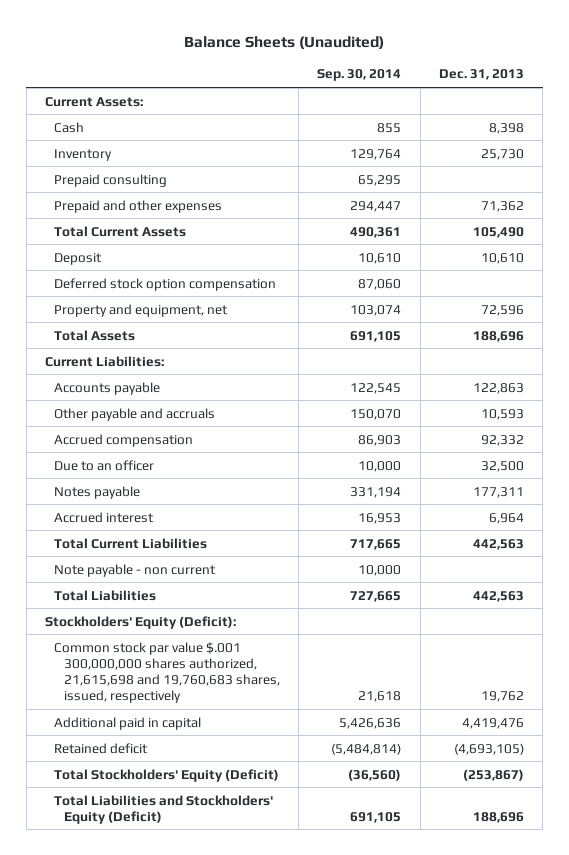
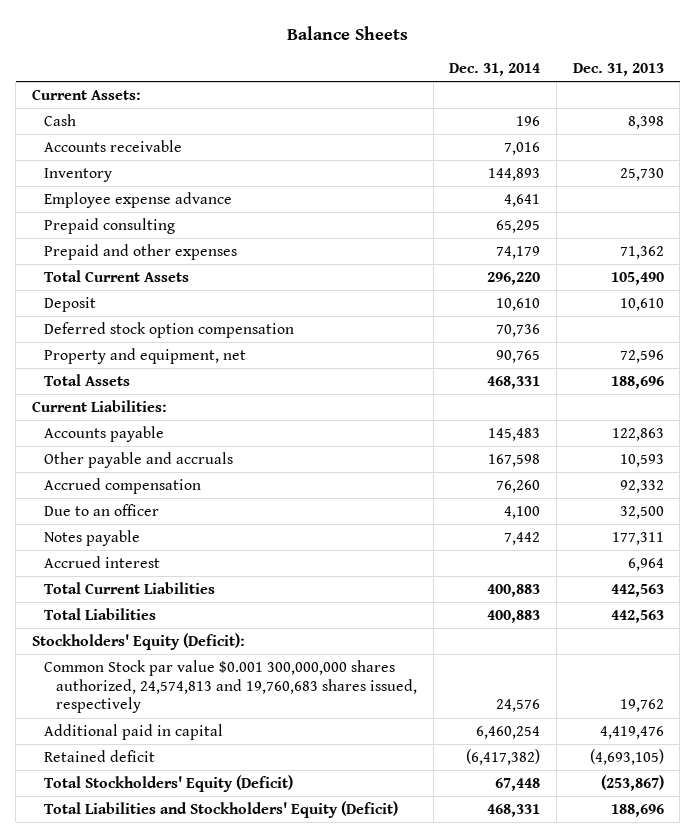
[184,36,385,50] Balance Sheets (Unaudited) -> [286,25,408,40] Balance Sheets
[317,69,402,82] Sep. 30, 2014 -> none
none -> [449,62,541,76] Dec. 31, 2014
none -> [44,139,183,152] Accounts receivable
none -> [44,191,233,208] Employee expense advance
[54,563,217,577] Note payable - non current -> none
[54,641,281,703] Common stock par value $.001 300,000,000 shares authorized, 21,615,698 and 19,760,683 shares, issued, respectively -> [44,659,418,714] Common Stock par value $0.001 300,000,000 shares authorized, 24,574,813 and 19,760,683 shares issued, respectively

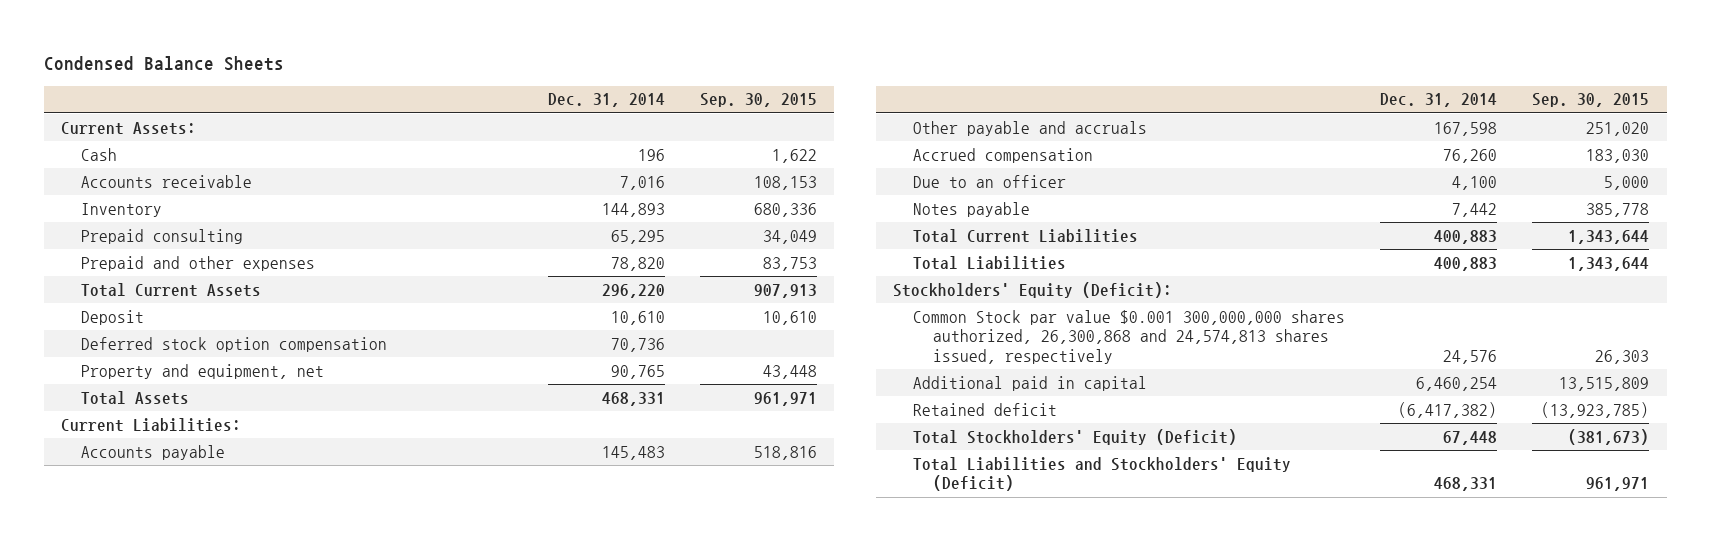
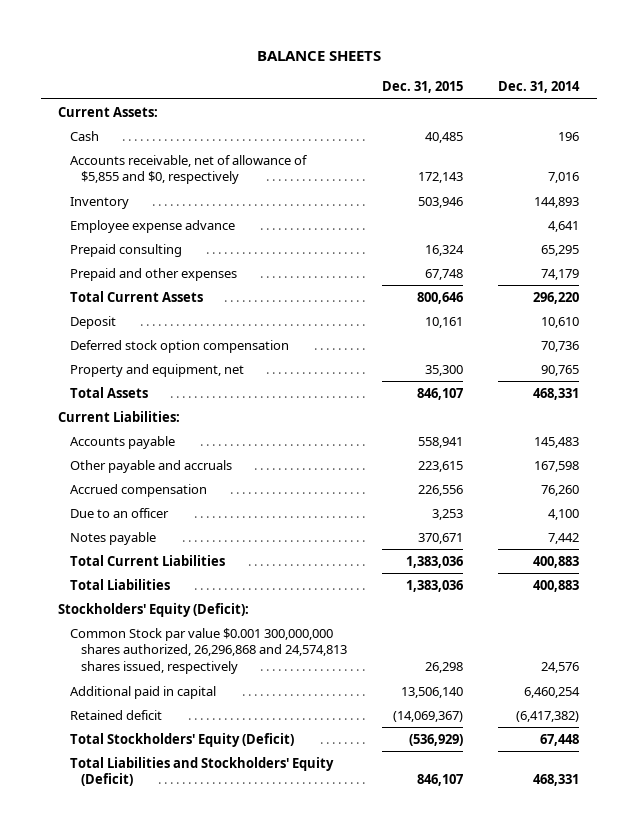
[43,56,284,72] Condensed Balance Sheets -> [256,51,381,62] BALANCE SHEETS
[699,93,817,108] Sep. 30, 2015 -> none
none -> [382,81,464,94] Dec. 31, 2015
[80,174,252,188] Accounts receivable -> [69,154,308,185] Accounts receivable, net of allowance of $5,855 and $0, respectively
none -> [69,219,235,233] Employee expense advance
[610,256,665,271] 78,820 -> [541,268,580,280] 74,179
[913,309,1346,364] Common Stock par value $0.001 300,000,000 shares authorized, 26,300,868 and 24,574,813 shares issued, respectively -> [69,627,348,675] Common Stock par value $0.001 300,000,000 shares authorized, 26,296,868 and 24,574,813 shares issued, respectively

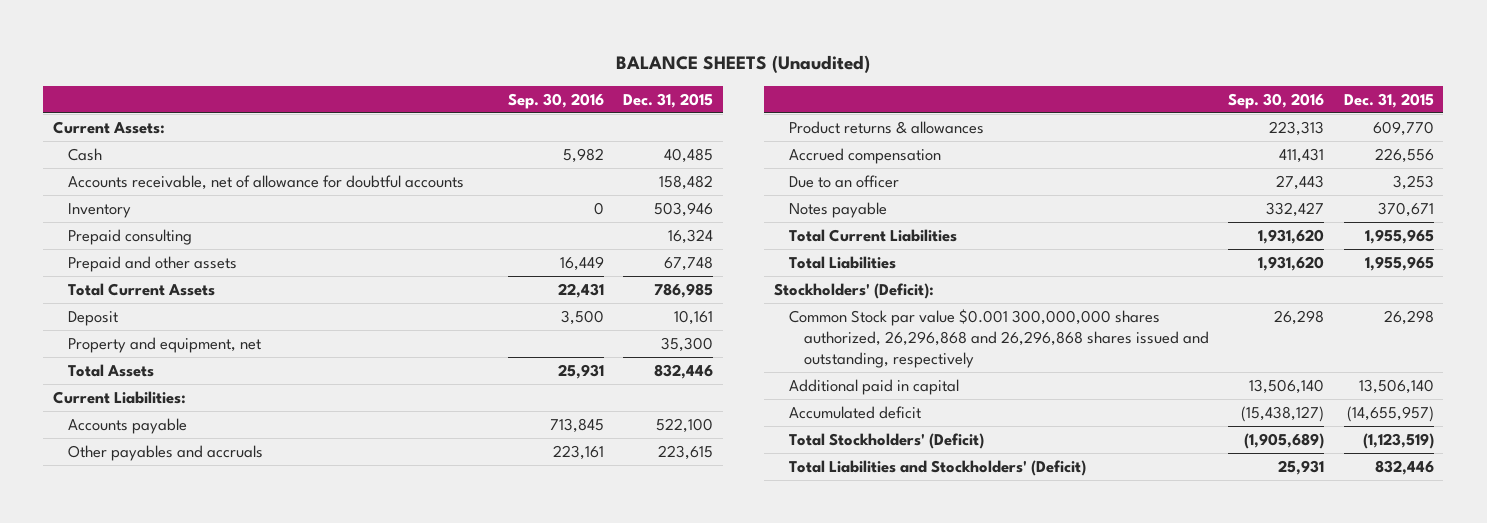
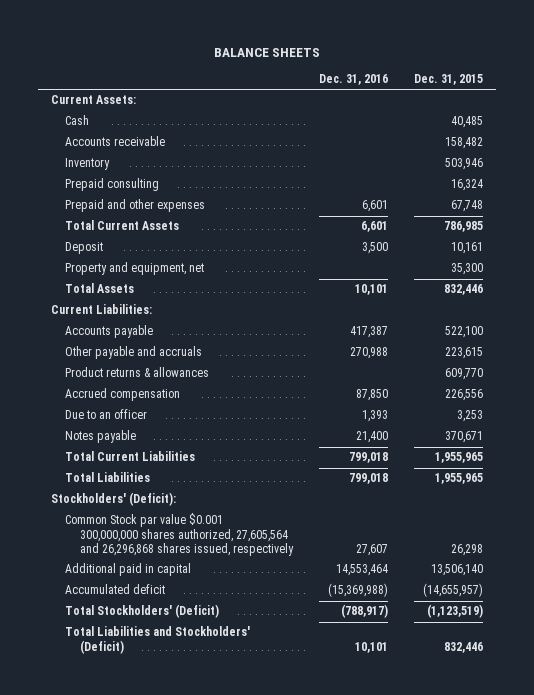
[616,55,871,74] BALANCE SHEETS (Unaudited) -> [213,47,320,57] BALANCE SHEETS
[507,92,604,109] Sep. 30, 2016 -> none
none -> [318,73,388,85] Dec. 31, 2016
[68,174,465,190] Accounts receivable, net of allowance for doubtful accounts -> [65,136,166,147] Accounts receivable
[68,255,238,272] Prepaid and other assets -> [65,199,206,213] Prepaid and other expenses
[68,444,264,461] Other payables and accruals -> [65,346,203,360] Other payable and accruals
[788,308,1209,369] Common Stock par value $0.001 300,000,000 shares authorized, 26,296,868 and 26,296,868 shares issued and outstanding, respectively -> [65,513,294,556] Common Stock par value $0.001 300,000,000 shares authorized, 27,605,564 and 26,296,868 shares issued, respectively

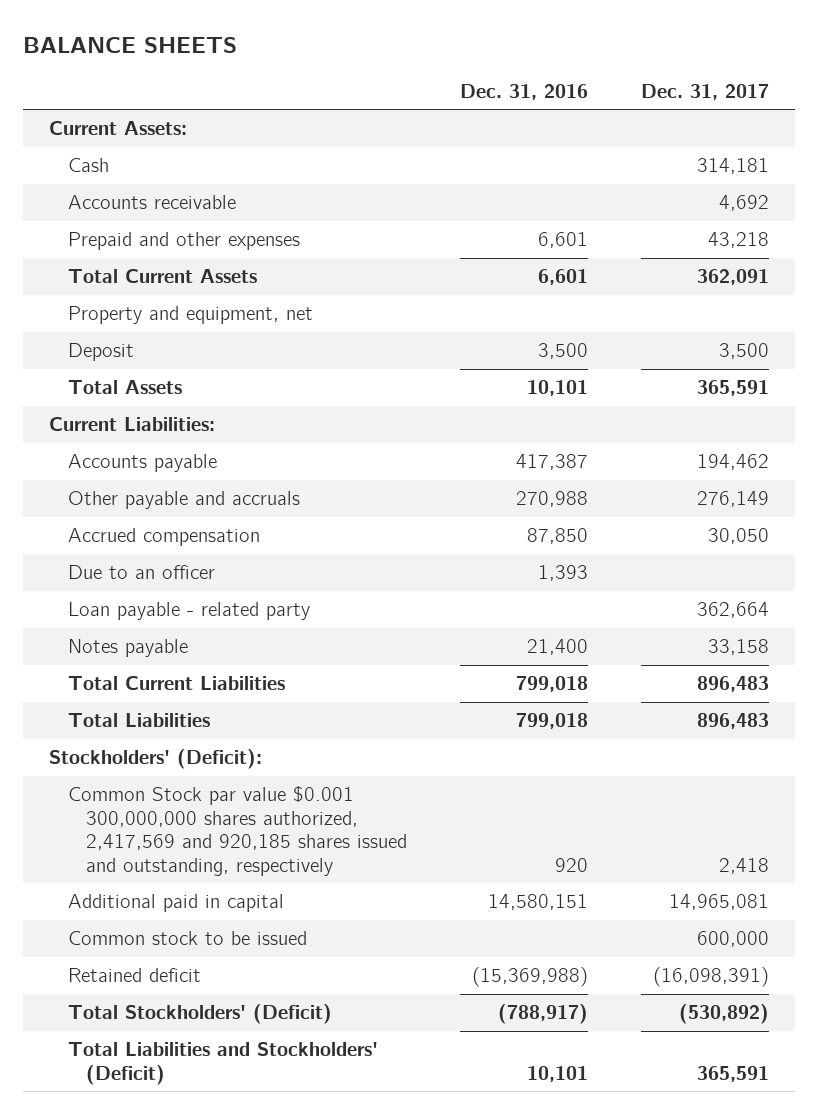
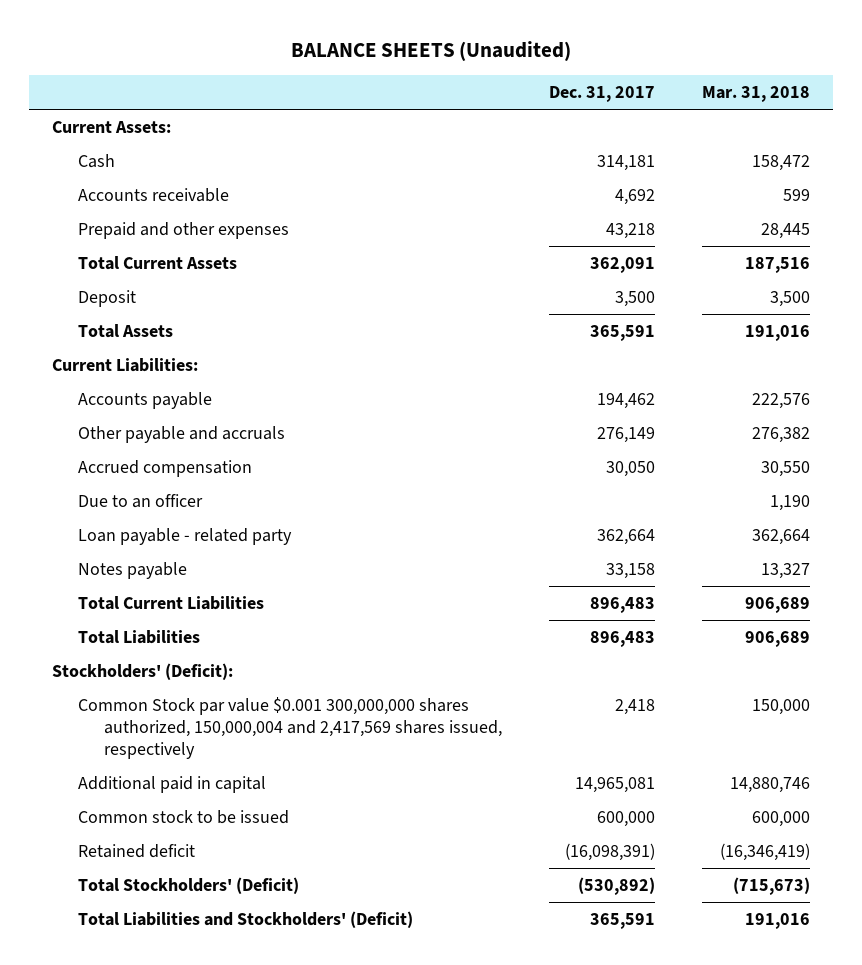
[22,37,237,54] BALANCE SHEETS -> [290,40,571,61] BALANCE SHEETS (Unaudited)
[460,83,589,100] Dec. 31, 2016 -> none
none -> [701,86,810,103] Mar. 31, 2018
[67,306,313,325] Property and equipment, net -> none
[67,786,408,876] Common Stock par value $0.001 300,000,000 shares authorized, 2,417,569 and 920,185 shares issued and outstanding, respectively -> [78,696,503,759] Common Stock par value $0.001 300,000,000 shares authorized, 150,000,004 and 2,417,569 shares issued, respectively

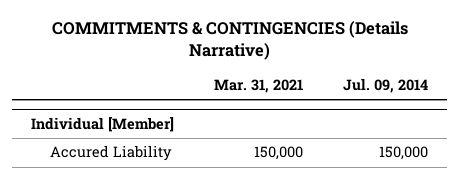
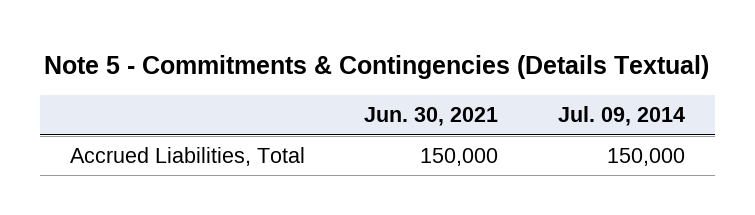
[51,20,408,61] COMMITMENTS & CONTINGENCIES (Details Narrative) -> [44,54,710,79] Note 5 - Commitments & Contingencies (Details Textual)
[214,79,304,94] Mar. 31, 2021 -> none
none -> [364,107,499,127] Jun. 30, 2021
[31,116,175,132] Individual [Member] -> none
[49,145,172,162] Accured Liability -> [69,147,305,167] Accrued Liabilities, Total

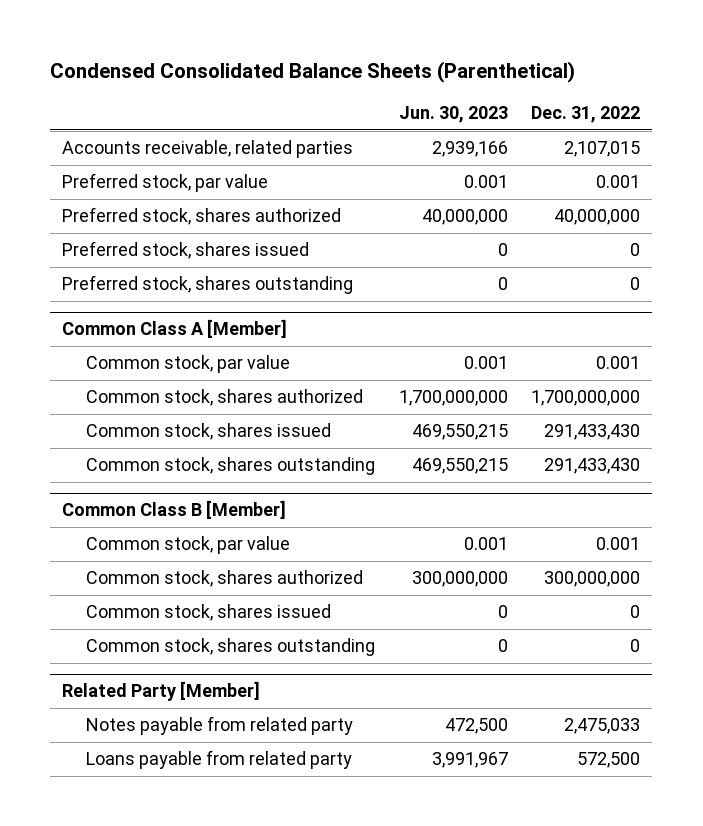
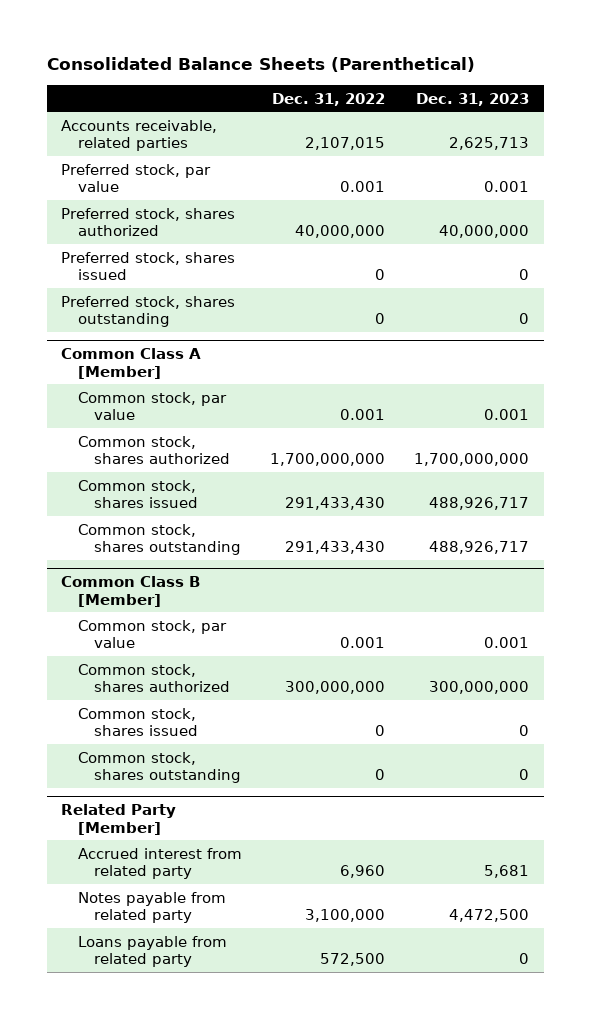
[50,61,576,84] Condensed Consolidated Balance Sheets (Parenthetical) -> [47,57,476,73] Consolidated Balance Sheets (Parenthetical)
[398,106,508,124] Jun. 30, 2023 -> none
none -> [416,92,530,106] Dec. 31, 2023
none -> [77,847,242,880] Accrued interest from related party
[564,718,641,735] 2,475,033 -> [305,909,386,923] 3,100,000

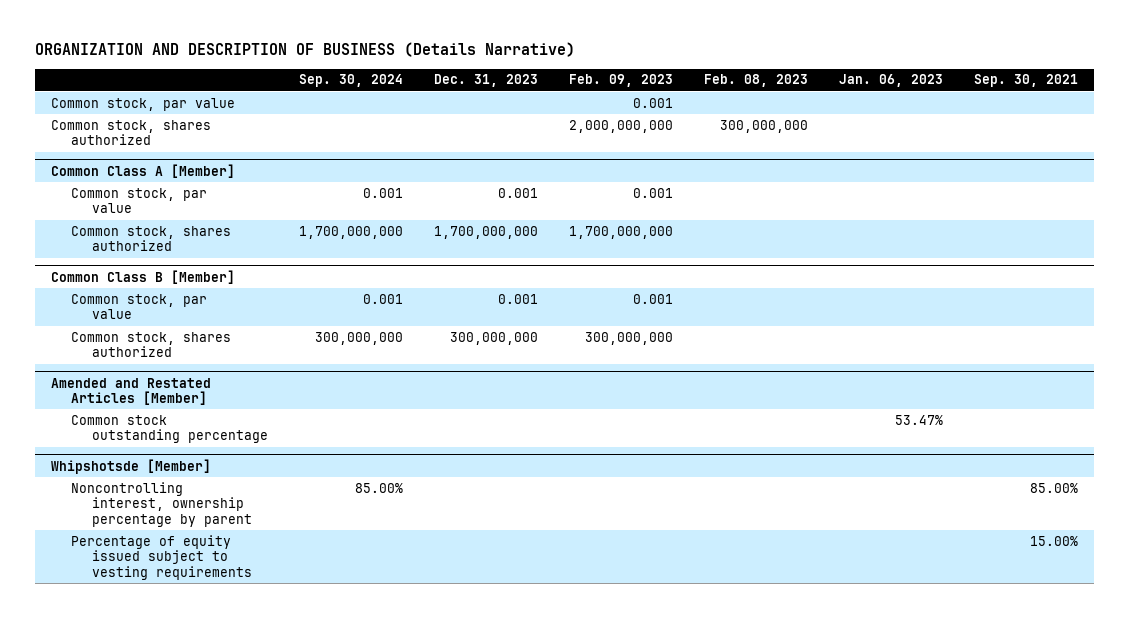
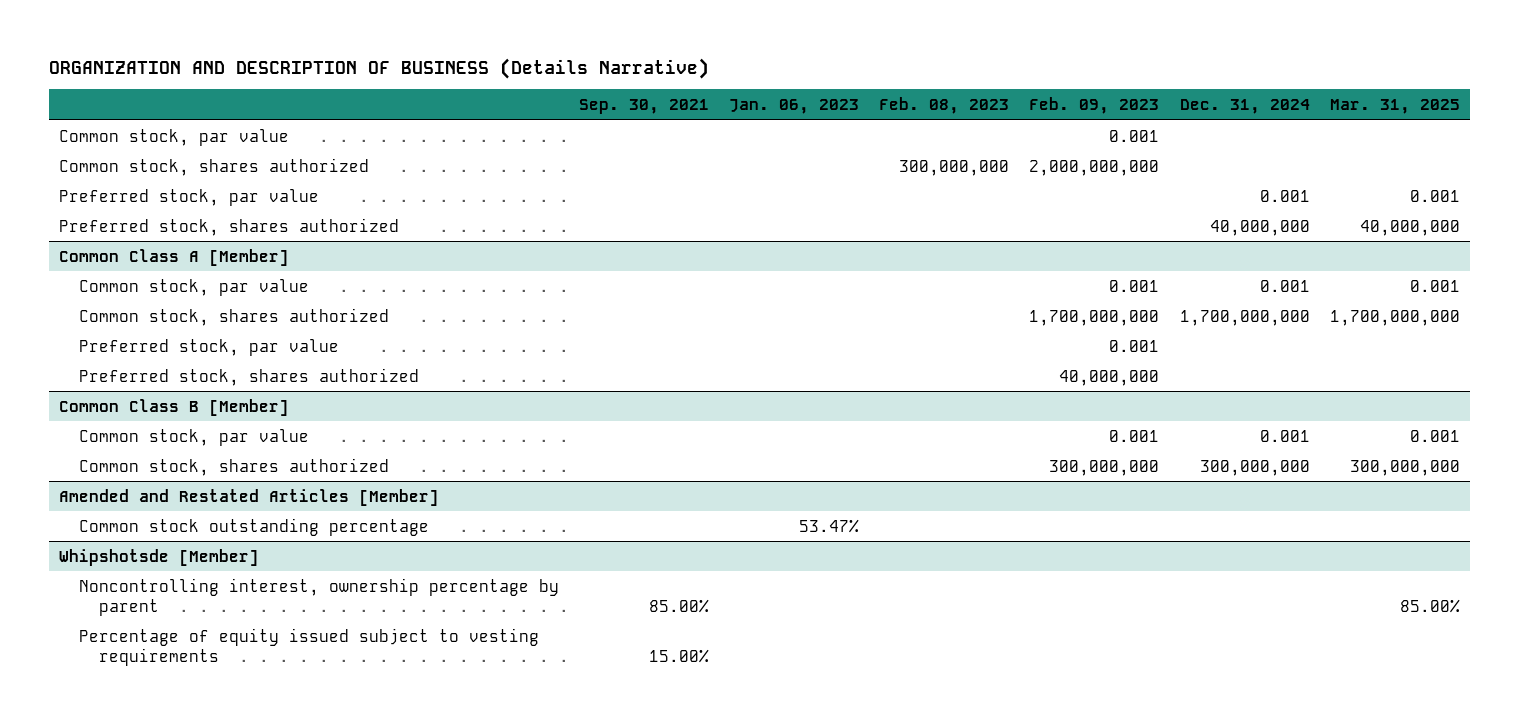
[299,74,404,88] Sep. 30, 2024 -> none
[434,74,539,88] Dec. 31, 2023 -> none
none -> [1179,99,1310,115] Dec. 31, 2024
none -> [1329,99,1460,115] Mar. 31, 2025
none -> [59,188,320,206] Preferred stock, par value
none -> [59,217,400,236] Preferred stock, shares authorized
none -> [78,338,339,356] Preferred stock, par value
none -> [78,367,419,386] Preferred stock, shares authorized

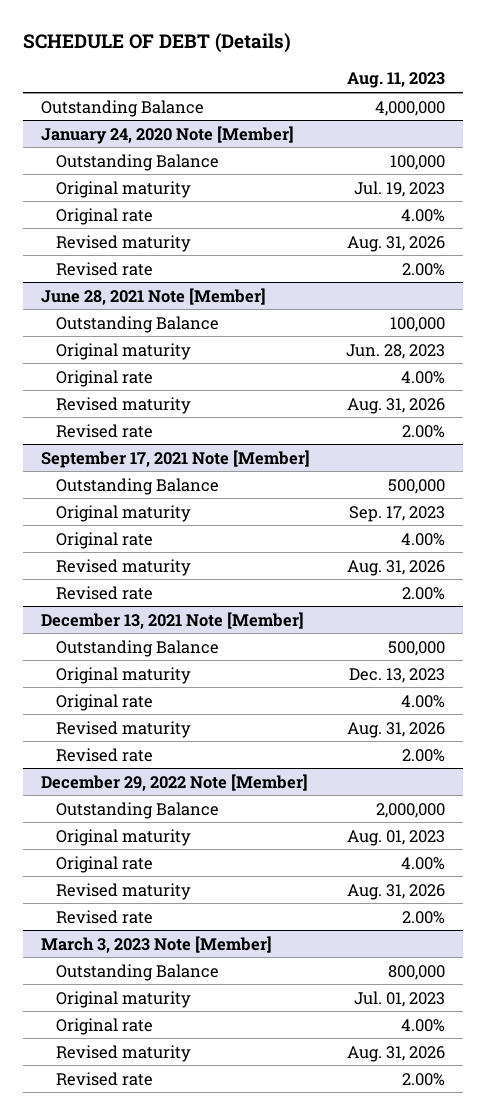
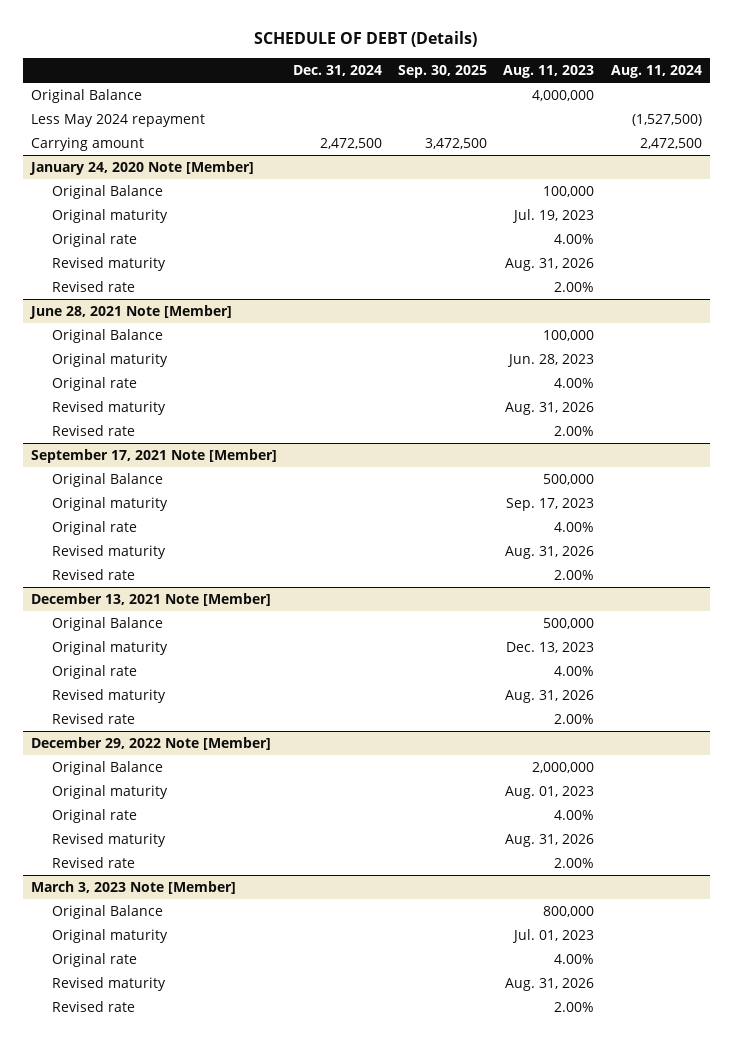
none -> [292,65,382,77] Dec. 31, 2024
none -> [398,65,488,79] Sep. 30, 2025
none -> [610,65,702,79] Aug. 11, 2024
[40,99,204,117] Outstanding Balance -> [30,88,142,103] Original Balance
none -> [30,113,205,127] Less May 2024 repayment
none -> [30,136,144,151] Carrying amount
[56,153,220,171] Outstanding Balance -> [51,184,163,199] Original Balance
[56,315,220,333] Outstanding Balance -> [51,328,163,343] Original Balance
[56,477,220,495] Outstanding Balance -> [51,472,163,487] Original Balance
[56,639,220,657] Outstanding Balance -> [51,616,163,631] Original Balance
[56,801,220,819] Outstanding Balance -> [51,760,163,775] Original Balance
[56,963,220,981] Outstanding Balance -> [51,904,163,919] Original Balance

